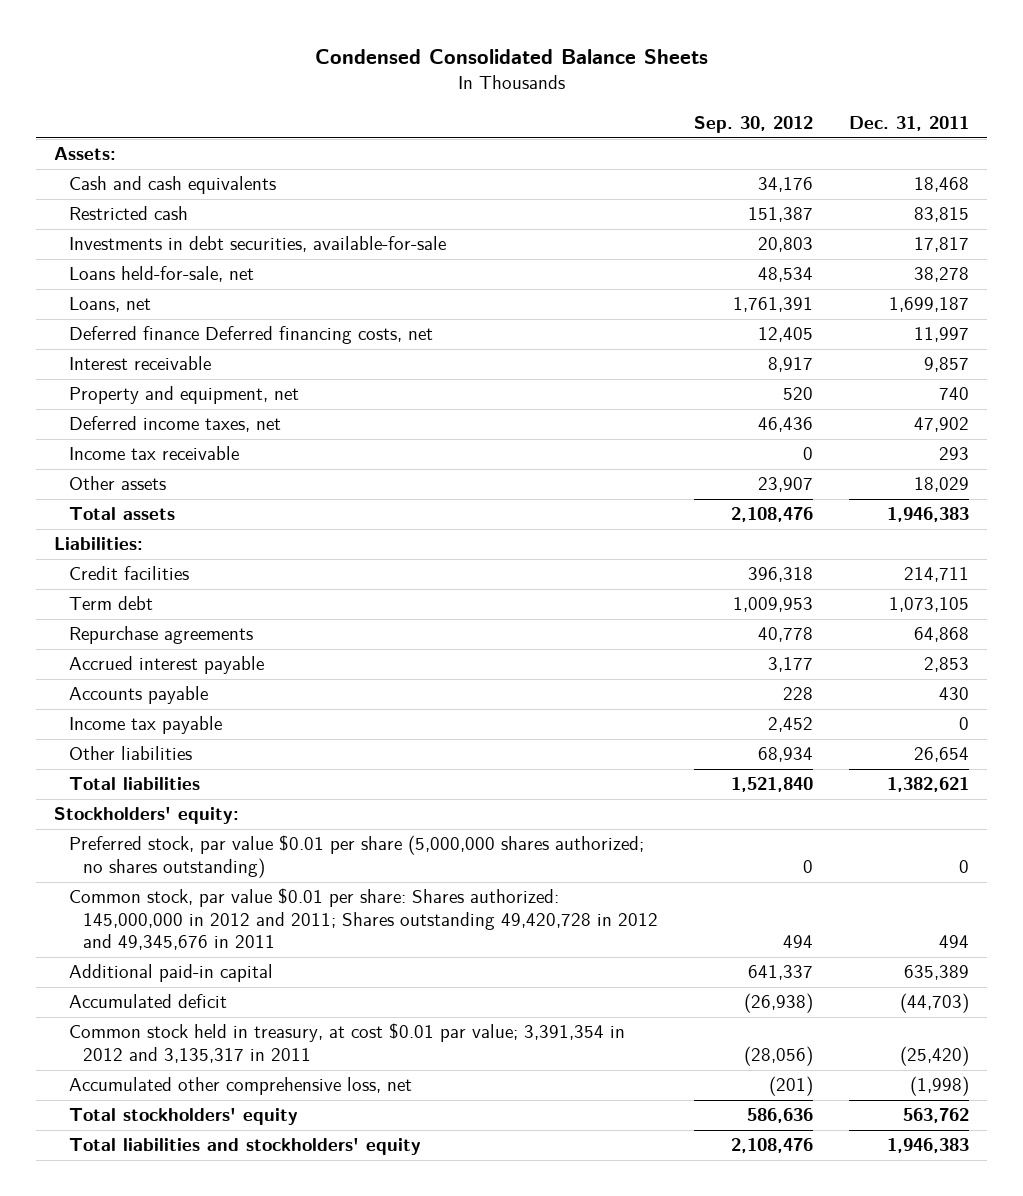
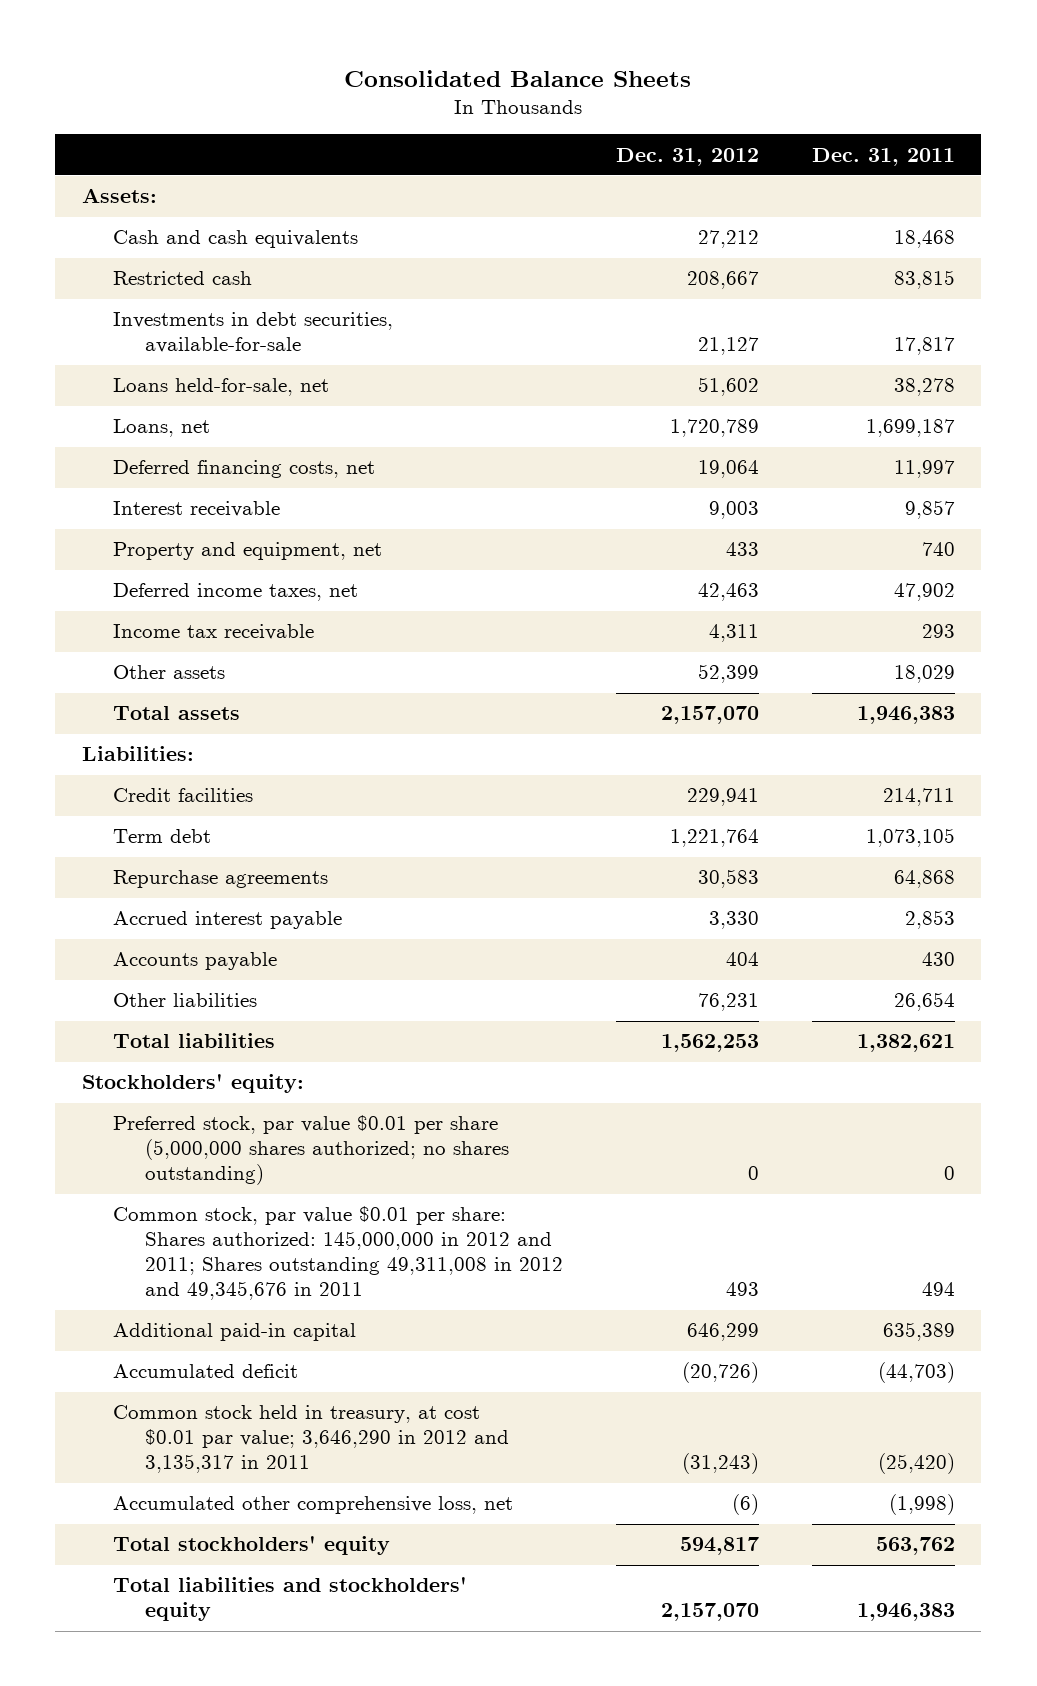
[314,49,708,65] Condensed Consolidated Balance Sheets -> [344,69,692,87] Consolidated Balance Sheets
[694,115,814,133] Sep. 30, 2012 -> none
none -> [615,147,759,166] Dec. 31, 2012
[68,326,433,345] Deferred finance Deferred financing costs, net -> [113,460,376,479] Deferred financing costs, net
[68,716,222,735] Income tax payable -> none
[68,888,659,951] Common stock, par value $0.01 per share: Shares authorized: 145,000,000 in 2012 and 2011; Shares outstanding 49,420,728 in 2012 and 49,345,676 in 2011 -> [113,1206,563,1301] Common stock, par value $0.01 per share: Shares authorized: 145,000,000 in 2012 and 2011; Shares outstanding 49,311,008 in 2012 and 49,345,676 in 2011
[68,1023,625,1063] Common stock held in treasury, at cost $0.01 par value; 3,391,354 in 2012 and 3,135,317 in 2011 -> [113,1405,509,1474] Common stock held in treasury, at cost $0.01 par value; 3,646,290 in 2012 and 3,135,317 in 2011

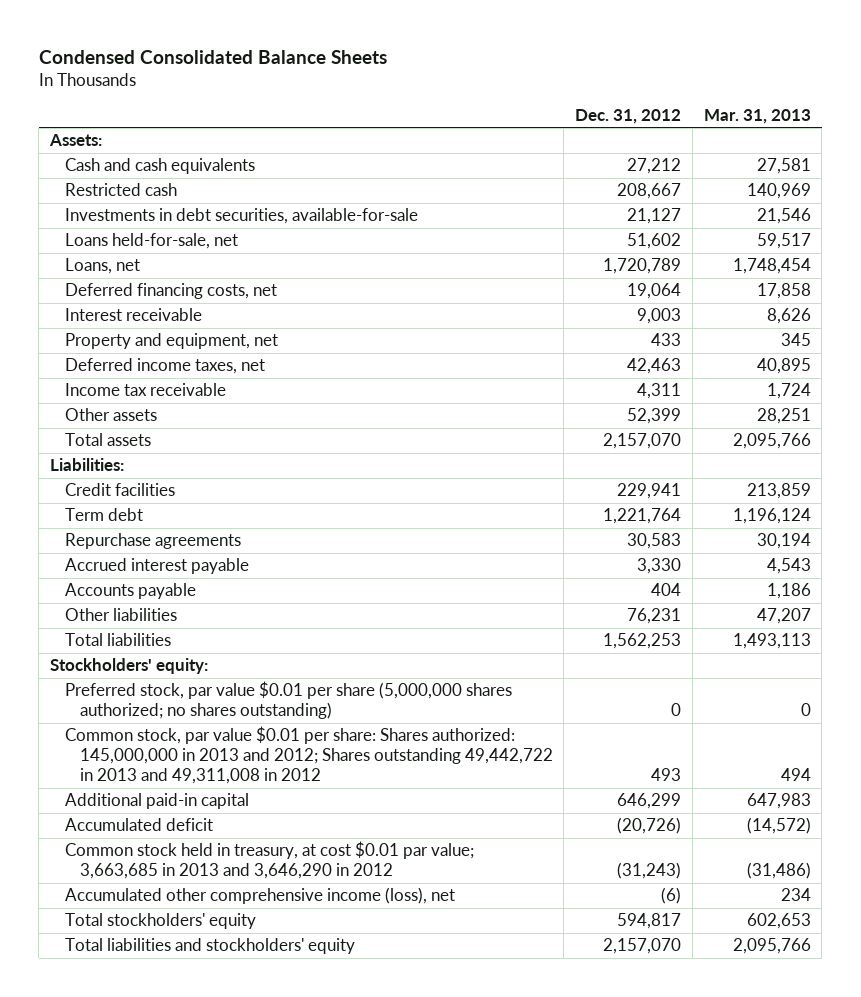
[344,69,692,87] Consolidated Balance Sheets -> [38,50,387,65] Condensed Consolidated Balance Sheets
[811,147,955,166] Dec. 31, 2011 -> none
none -> [703,108,811,124] Mar. 31, 2013
[113,1206,563,1301] Common stock, par value $0.01 per share: Shares authorized: 145,000,000 in 2012 and 2011; Shares outstanding 49,311,008 in 2012 and 49,345,676 in 2011 -> [64,726,553,784] Common stock, par value $0.01 per share: Shares authorized: 145,000,000 in 2013 and 2012; Shares outstanding 49,442,722 in 2013 and 49,311,008 in 2012
[113,1405,509,1474] Common stock held in treasury, at cost $0.01 par value; 3,646,290 in 2012 and 3,135,317 in 2011 -> [64,841,474,880] Common stock held in treasury, at cost $0.01 par value; 3,663,685 in 2013 and 3,646,290 in 2012
[113,1496,514,1515] Accumulated other comprehensive loss, net -> [64,887,455,905] Accumulated other comprehensive income (loss), net

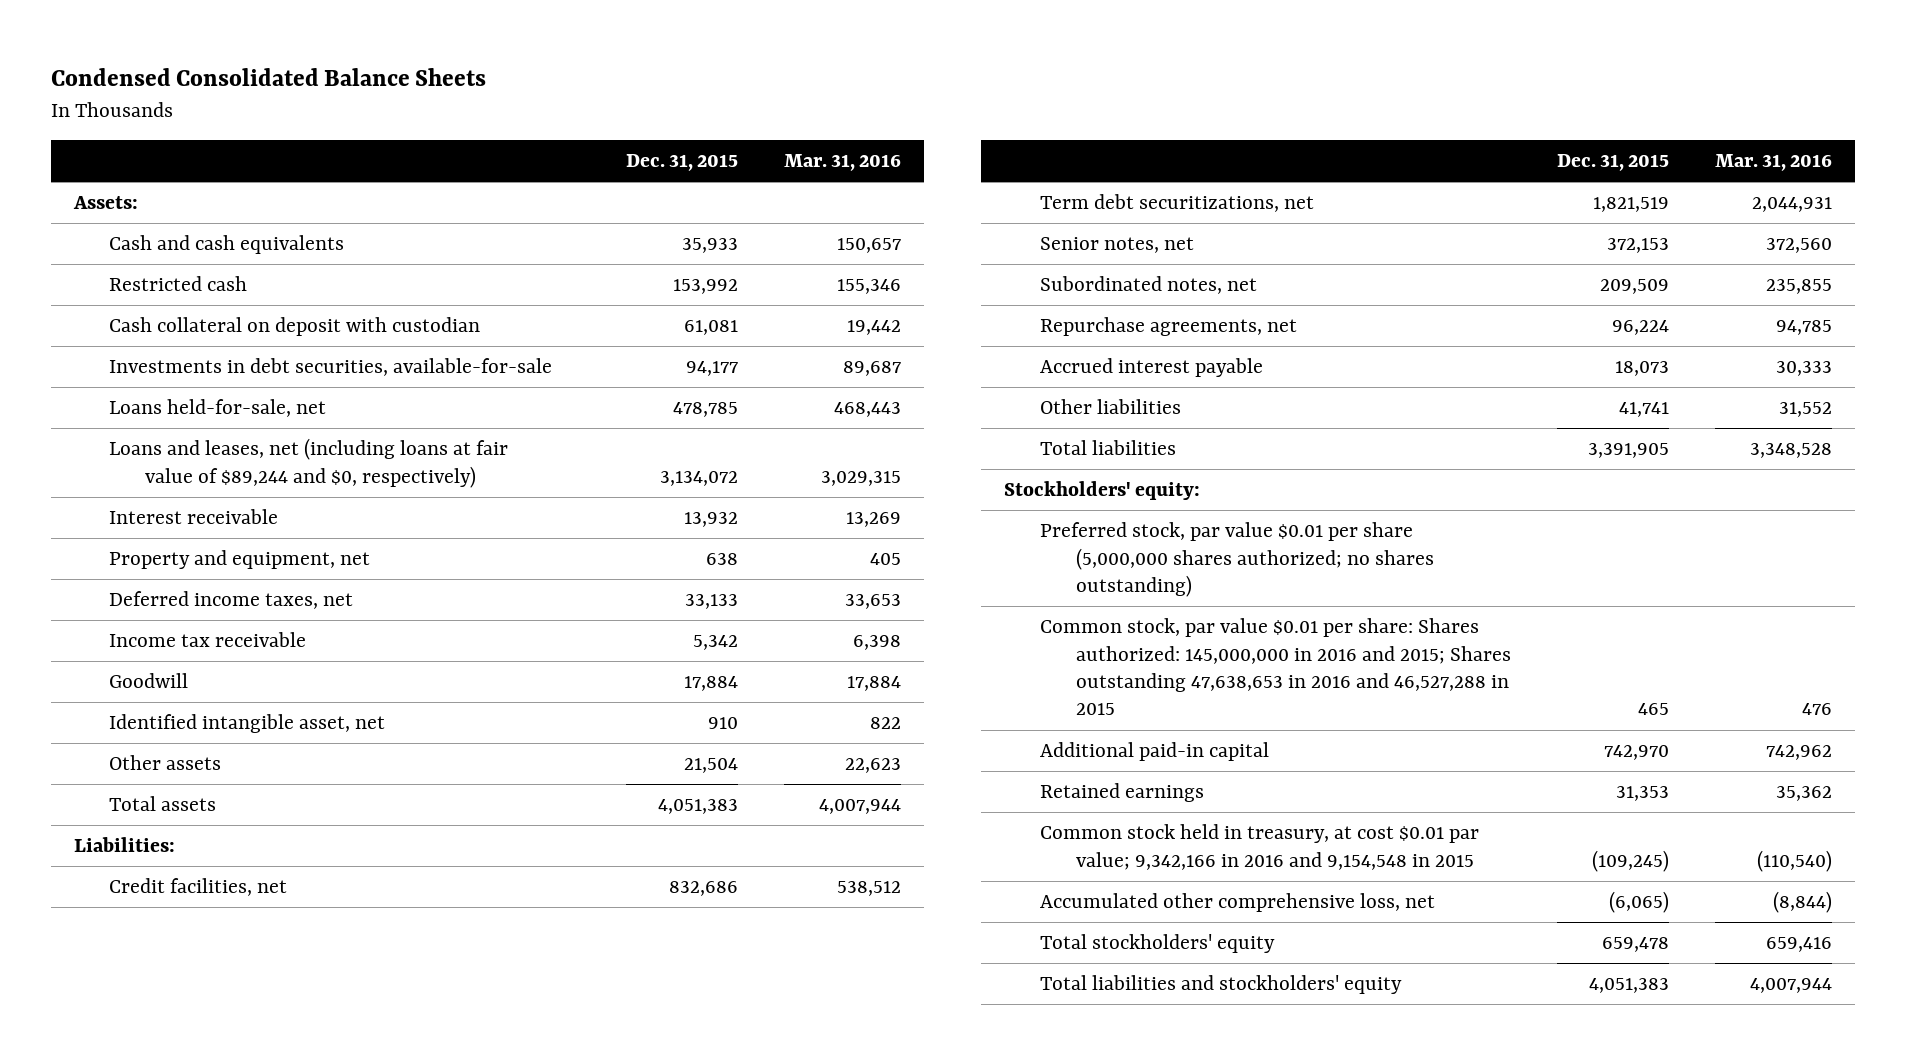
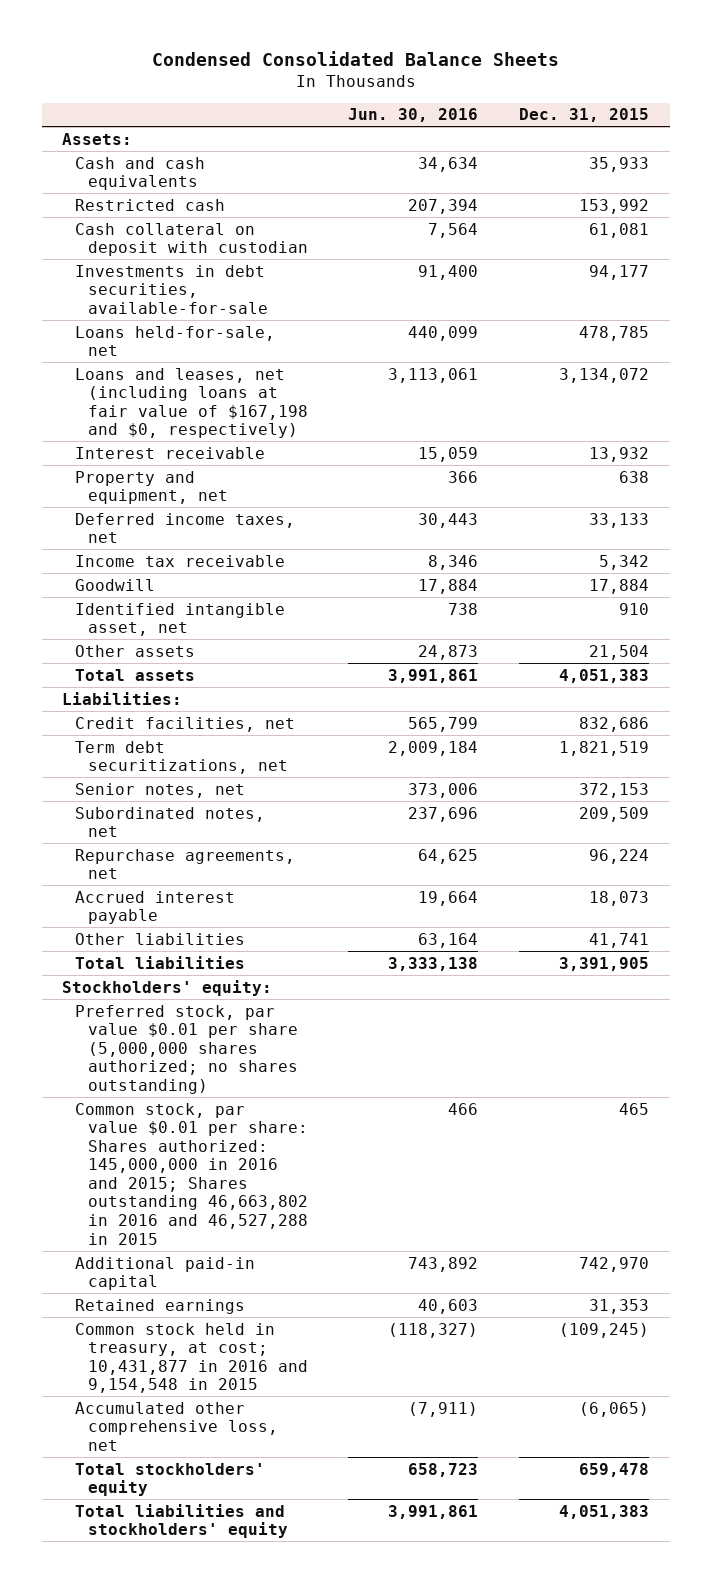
[784,154,902,172] Mar. 31, 2016 -> none
none -> [348,108,479,123] Jun. 30, 2016
[109,438,509,488] Loans and leases, net (including loans at fair value of $89,244 and $0, respectively) -> [74,367,308,439] Loans and leases, net (including loans at fair value of $167,198 and $0, respectively)
[1040,618,1511,716] Common stock, par value $0.01 per share: Shares authorized: 145,000,000 in 2016 and 2015; Shares outstanding 47,638,653 in 2016 and 46,527,288 in 2015 -> [74,1102,308,1245] Common stock, par value $0.01 per share: Shares authorized: 145,000,000 in 2016 and 2015; Shares outstanding 46,663,802 in 2016 and 46,527,288 in 2015
[1040,824,1480,870] Common stock held in treasury, at cost $0.01 par value; 9,342,166 in 2016 and 9,154,548 in 2015 -> [74,1322,308,1394] Common stock held in treasury, at cost; 10,431,877 in 2016 and 9,154,548 in 2015

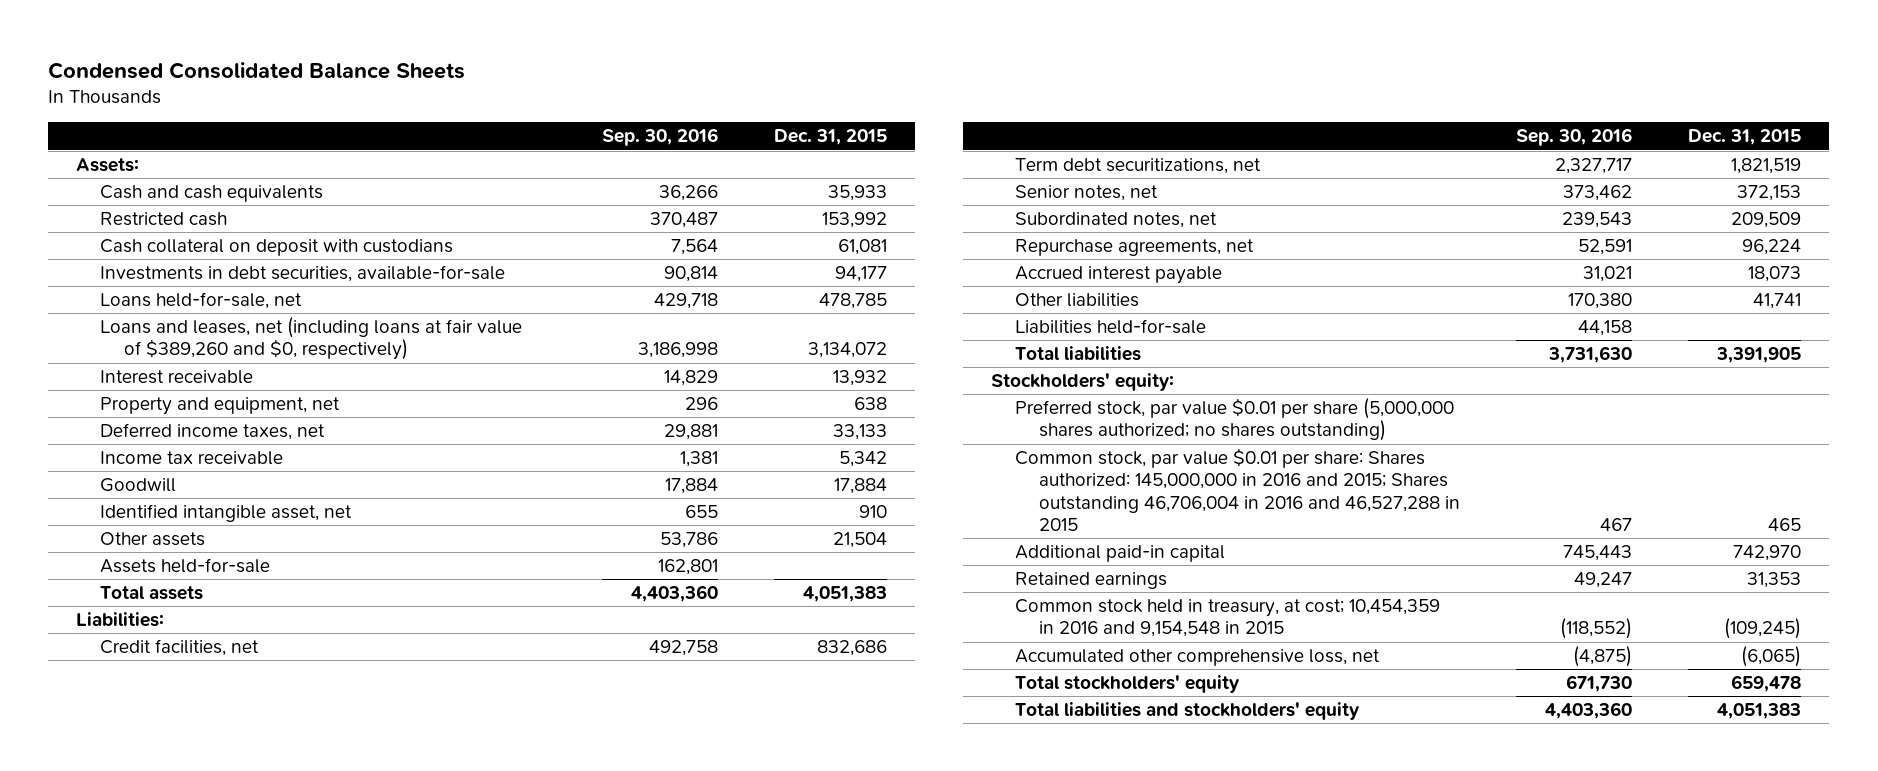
[348,108,479,123] Jun. 30, 2016 -> none
none -> [601,128,718,147] Sep. 30, 2016
[74,222,308,257] Cash collateral on deposit with custodian -> [100,239,454,257] Cash collateral on deposit with custodians
[74,367,308,439] Loans and leases, net (including loans at fair value of $167,198 and $0, respectively) -> [100,317,523,361] Loans and leases, net (including loans at fair value of $389,260 and $0, respectively)
none -> [100,558,271,574] Assets held-for-sale
none -> [1014,319,1206,335] Liabilities held-for-sale
[74,1102,308,1245] Common stock, par value $0.01 per share: Shares authorized: 145,000,000 in 2016 and 2015; Shares outstanding 46,663,802 in 2016 and 46,527,288 in 2015 -> [1014,448,1460,532] Common stock, par value $0.01 per share: Shares authorized: 145,000,000 in 2016 and 2015; Shares outstanding 46,706,004 in 2016 and 46,527,288 in 2015
[74,1322,308,1394] Common stock held in treasury, at cost; 10,431,877 in 2016 and 9,154,548 in 2015 -> [1014,599,1440,638] Common stock held in treasury, at cost; 10,454,359 in 2016 and 9,154,548 in 2015

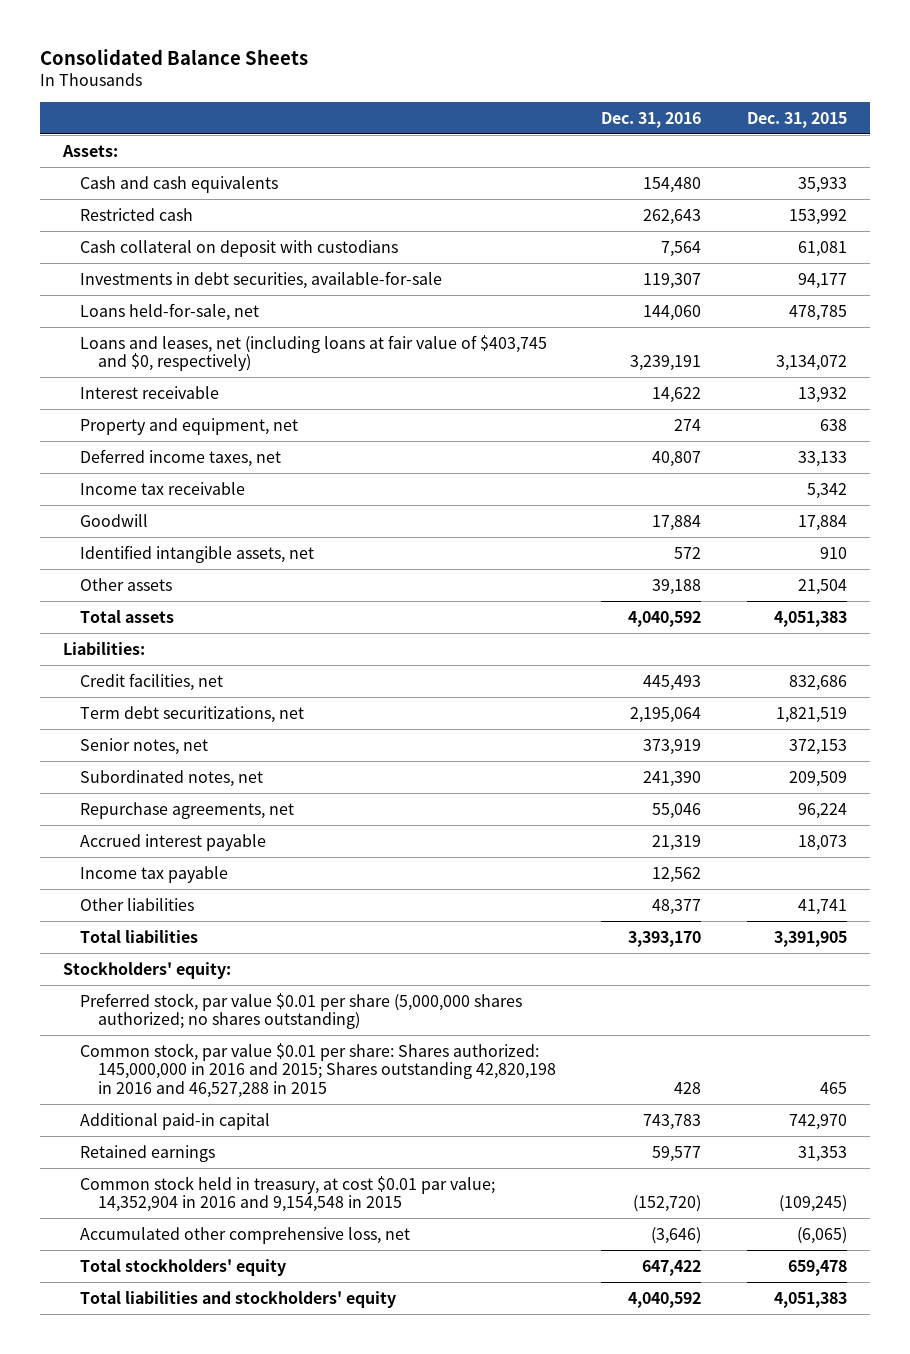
[48,61,466,79] Condensed Consolidated Balance Sheets -> [39,48,308,65] Consolidated Balance Sheets
[601,128,718,147] Sep. 30, 2016 -> none
none -> [601,111,702,128] Dec. 31, 2016
[100,317,523,361] Loans and leases, net (including loans at fair value of $389,260 and $0, respectively) -> [80,334,548,372] Loans and leases, net (including loans at fair value of $403,745 and $0, respectively)
[100,504,353,523] Identified intangible asset, net -> [80,544,315,563] Identified intangible assets, net
[100,558,271,574] Assets held-for-sale -> none
none -> [80,865,229,883] Income tax payable
[1014,319,1206,335] Liabilities held-for-sale -> none
[1014,448,1460,532] Common stock, par value $0.01 per share: Shares authorized: 145,000,000 in 2016 and 2015; Shares outstanding 46,706,004 in 2016 and 46,527,288 in 2015 -> [80,1042,556,1099] Common stock, par value $0.01 per share: Shares authorized: 145,000,000 in 2016 and 2015; Shares outstanding 42,820,198 in 2016 and 46,527,288 in 2015
[1014,599,1440,638] Common stock held in treasury, at cost; 10,454,359 in 2016 and 9,154,548 in 2015 -> [80,1175,496,1213] Common stock held in treasury, at cost $0.01 par value; 14,352,904 in 2016 and 9,154,548 in 2015

